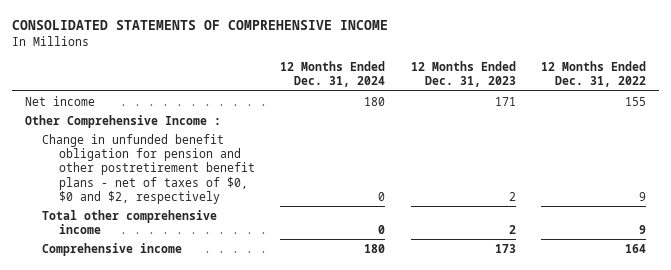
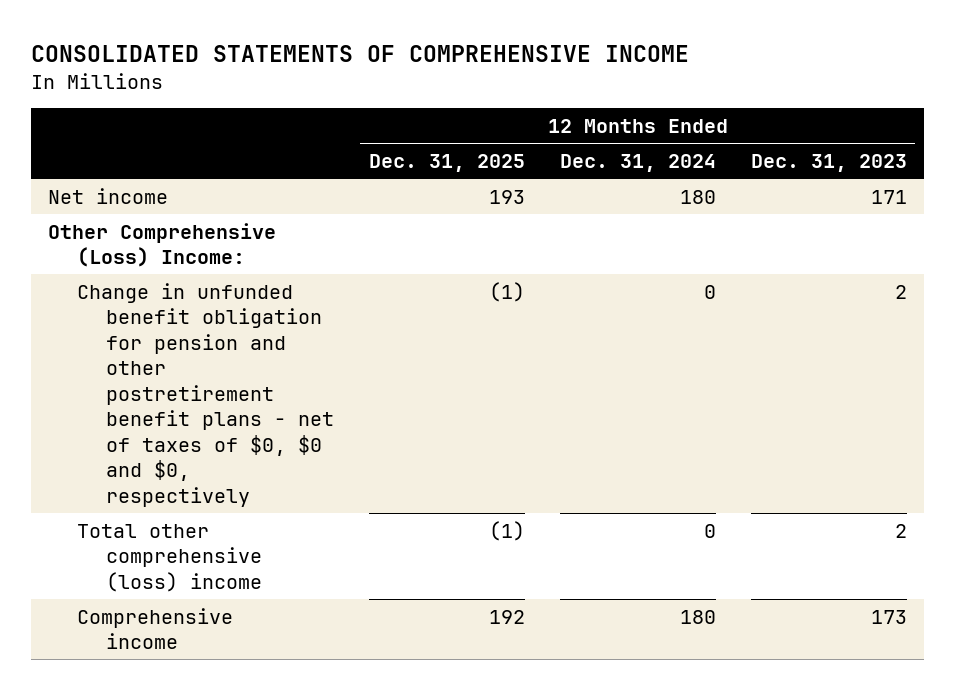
[541,60,647,88] 12 Months Ended Dec. 31, 2022 -> none
none -> [368,153,525,172] Dec. 31, 2025
[25,114,222,128] Other Comprehensive Income : -> [48,222,277,268] Other Comprehensive (Loss) Income:
[41,133,255,205] Change in unfunded benefit obligation for pension and other postretirement benefit plans - net of taxes of $0, $0 and $2, respectively -> [77,282,334,507] Change in unfunded benefit obligation for pension and other postretirement benefit plans - net of taxes of $0, $0 and $0, respectively
[41,209,217,235] Total other comprehensive income -> [77,523,262,592] Total other comprehensive (loss) income

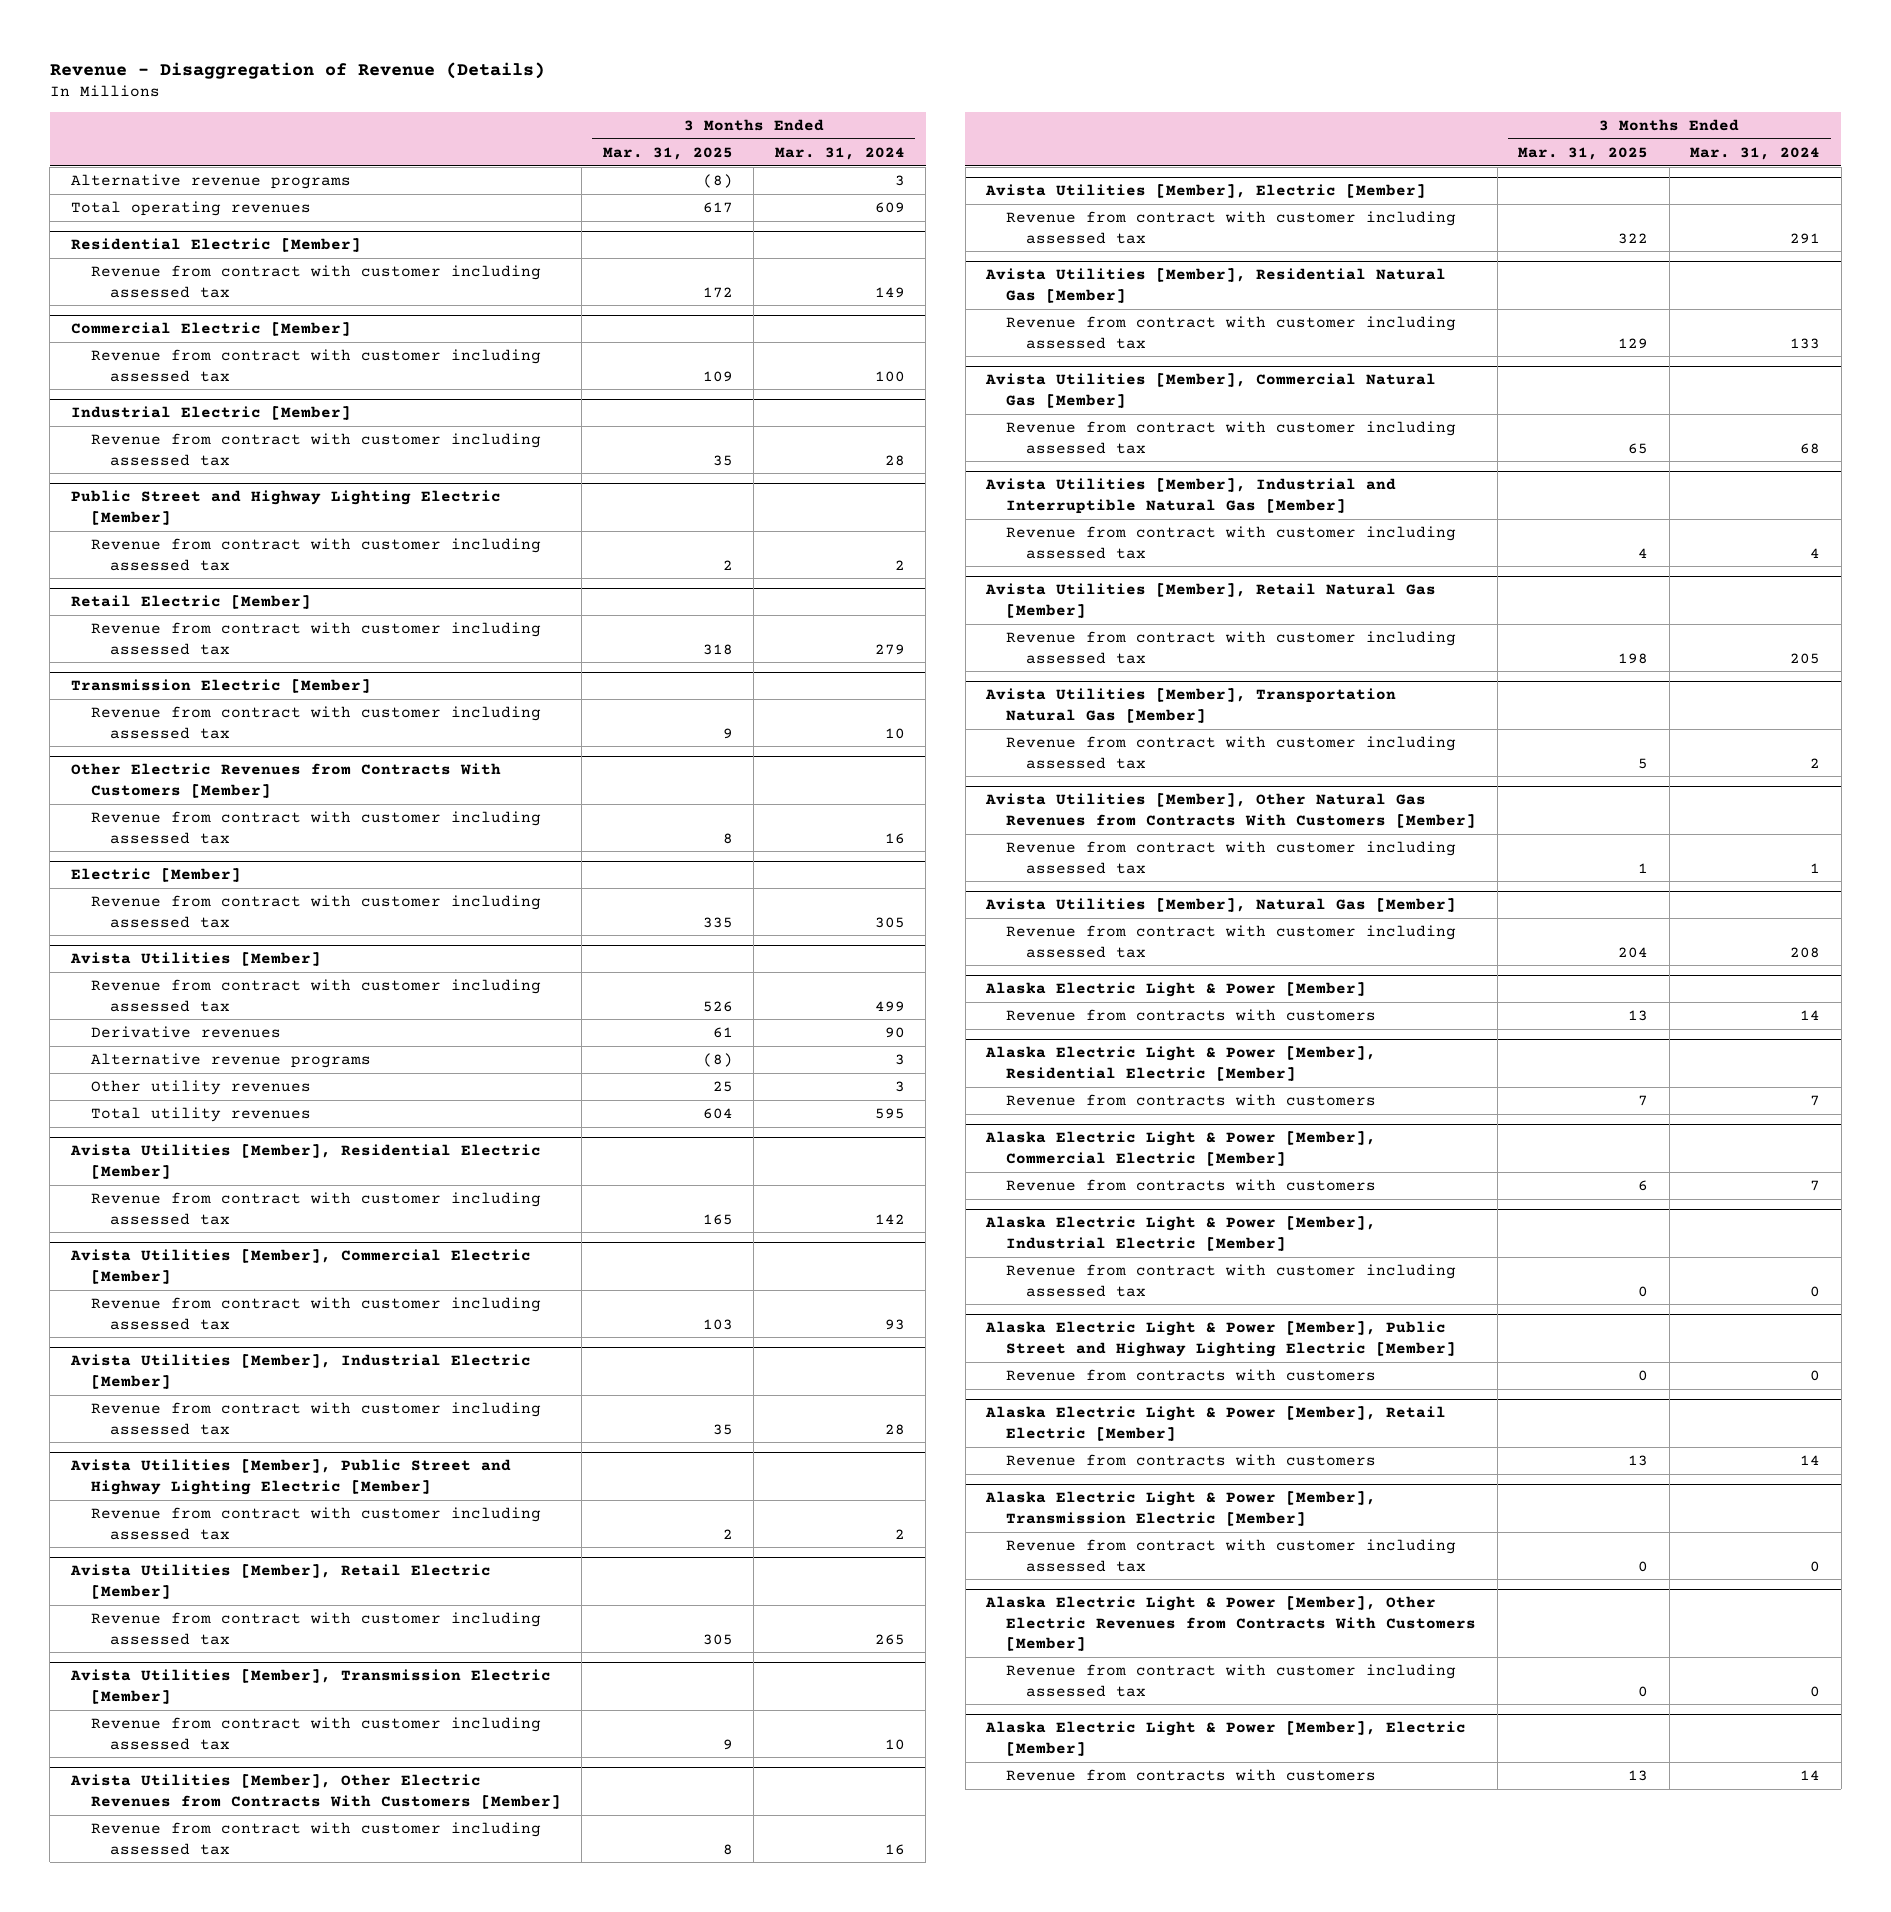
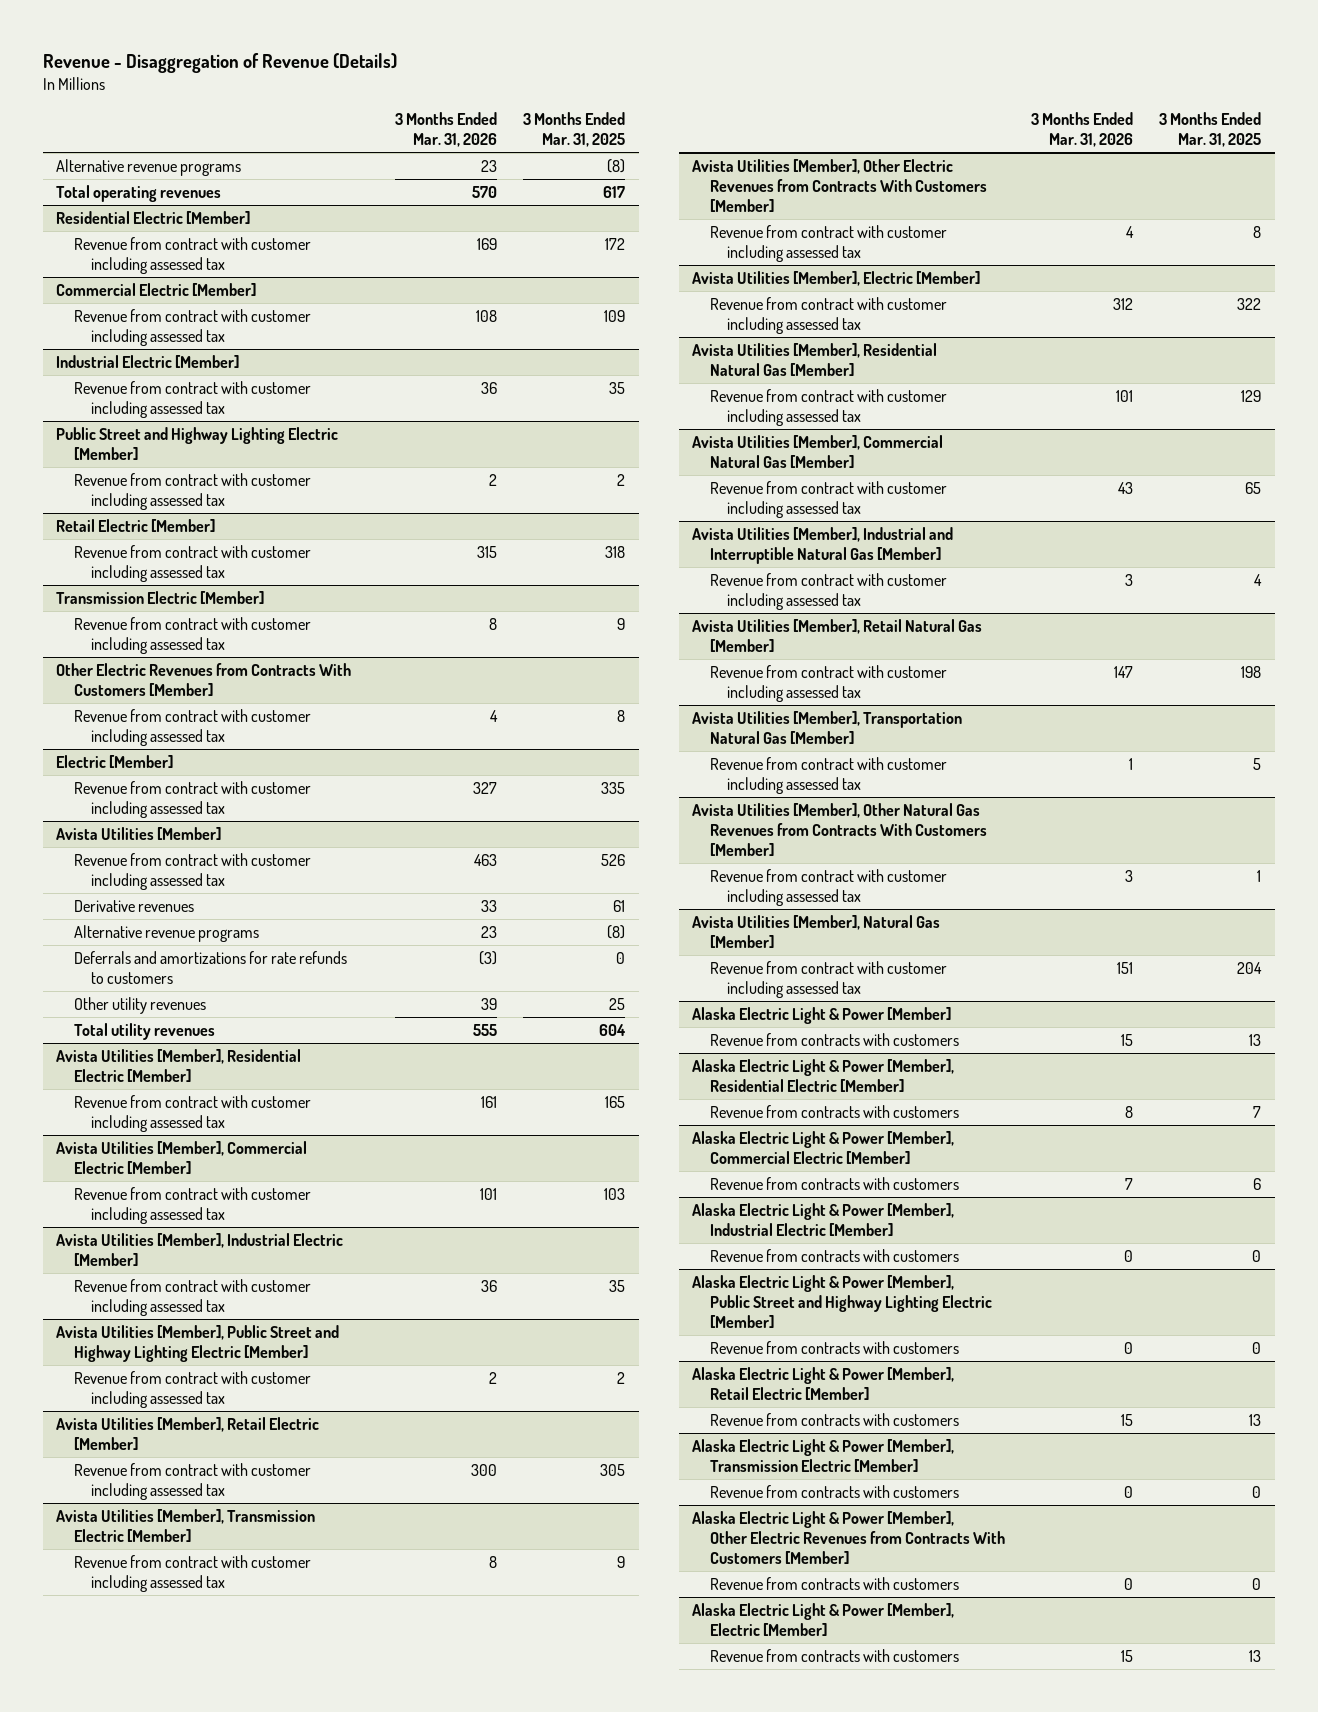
[774,146,905,160] Mar. 31, 2024 -> none
none -> [395,111,498,148] 3 Months Ended Mar. 31, 2026
none -> [73,950,347,984] Deferrals and amortizations for rate refunds to customers
[1006,1264,1457,1297] Revenue from contract with customer including assessed tax -> [709,1248,959,1262] Revenue from contracts with customers
[1006,1539,1457,1572] Revenue from contract with customer including assessed tax -> [709,1484,959,1498] Revenue from contracts with customers
[1006,1664,1457,1697] Revenue from contract with customer including assessed tax -> [709,1576,959,1590] Revenue from contracts with customers

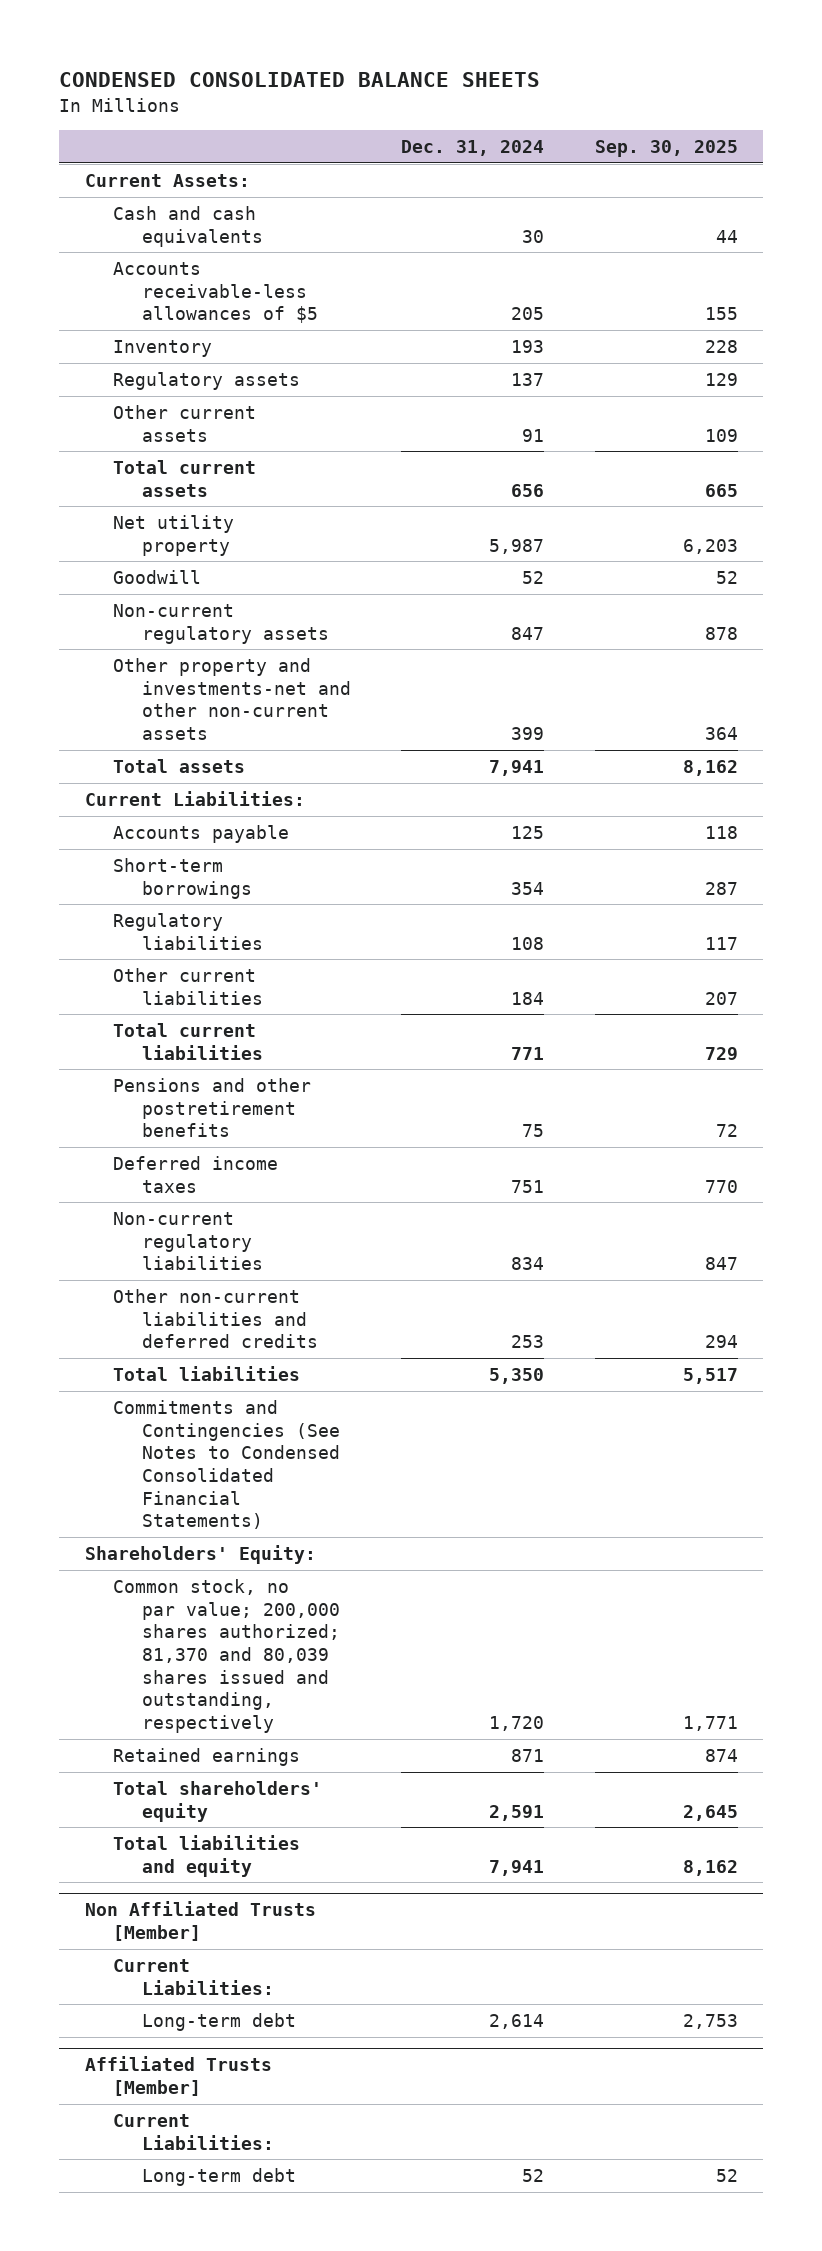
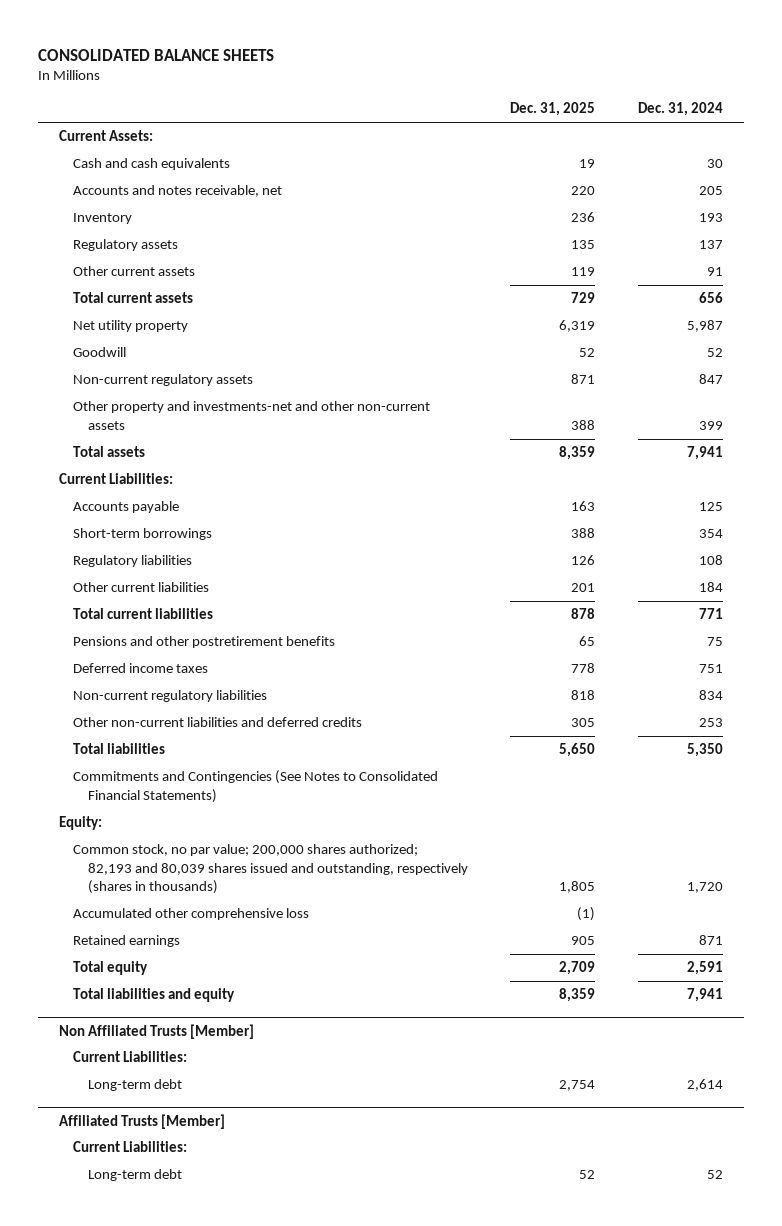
[59,72,541,88] CONDENSED CONSOLIDATED BALANCE SHEETS -> [37,48,274,61] CONSOLIDATED BALANCE SHEETS
[594,139,738,157] Sep. 30, 2025 -> none
none -> [510,102,596,117] Dec. 31, 2025
[113,261,319,324] Accounts receivable-less allowances of $5 -> none
none -> [73,185,283,198] Accounts and notes receivable, net
[113,1399,341,1530] Commitments and Contingencies (See Notes to Condensed Consolidated Financial Statements) -> [73,770,439,803] Commitments and Contingencies (See Notes to Consolidated Financial Statements)
[84,1544,316,1564] Shareholders' Equity: -> [59,816,103,831] Equity:
[113,1578,341,1733] Common stock, no par value; 200,000 shares authorized; 81,370 and 80,039 shares issued and outstanding, respectively -> [73,844,468,895] Common stock, no par value; 200,000 shares authorized; 82,193 and 80,039 shares issued and outstanding, respectively (shares in thousands)
none -> [73,908,310,921] Accumulated other comprehensive loss
[113,1780,323,1822] Total shareholders' equity -> [73,961,149,976] Total equity

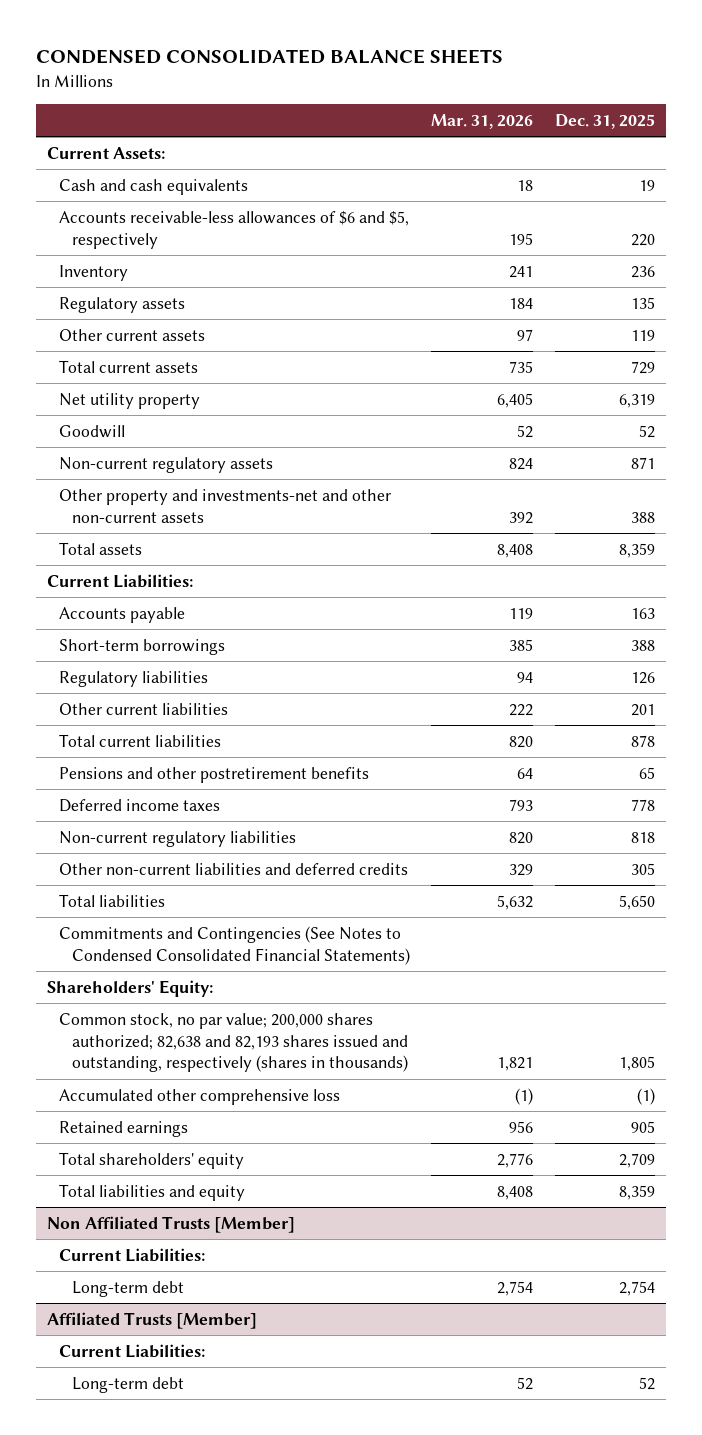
[37,48,274,61] CONSOLIDATED BALANCE SHEETS -> [36,49,504,65] CONDENSED CONSOLIDATED BALANCE SHEETS
[637,102,723,117] Dec. 31, 2024 -> none
none -> [431,113,534,129] Mar. 31, 2026
[73,185,283,198] Accounts and notes receivable, net -> none
none -> [59,210,410,249] Accounts receivable-less allowances of $6 and $5, respectively
[73,770,439,803] Commitments and Contingencies (See Notes to Consolidated Financial Statements) -> [59,925,410,965] Commitments and Contingencies (See Notes to Condensed Consolidated Financial Statements)
[59,816,103,831] Equity: -> [47,979,214,997] Shareholders' Equity:
[73,844,468,895] Common stock, no par value; 200,000 shares authorized; 82,193 and 80,039 shares issued and outstanding, respectively (shares in thousands) -> [59,1012,408,1073] Common stock, no par value; 200,000 shares authorized; 82,638 and 82,193 shares issued and outstanding, respectively (shares in thousands)
[73,961,149,976] Total equity -> [59,1151,245,1169] Total shareholders' equity

